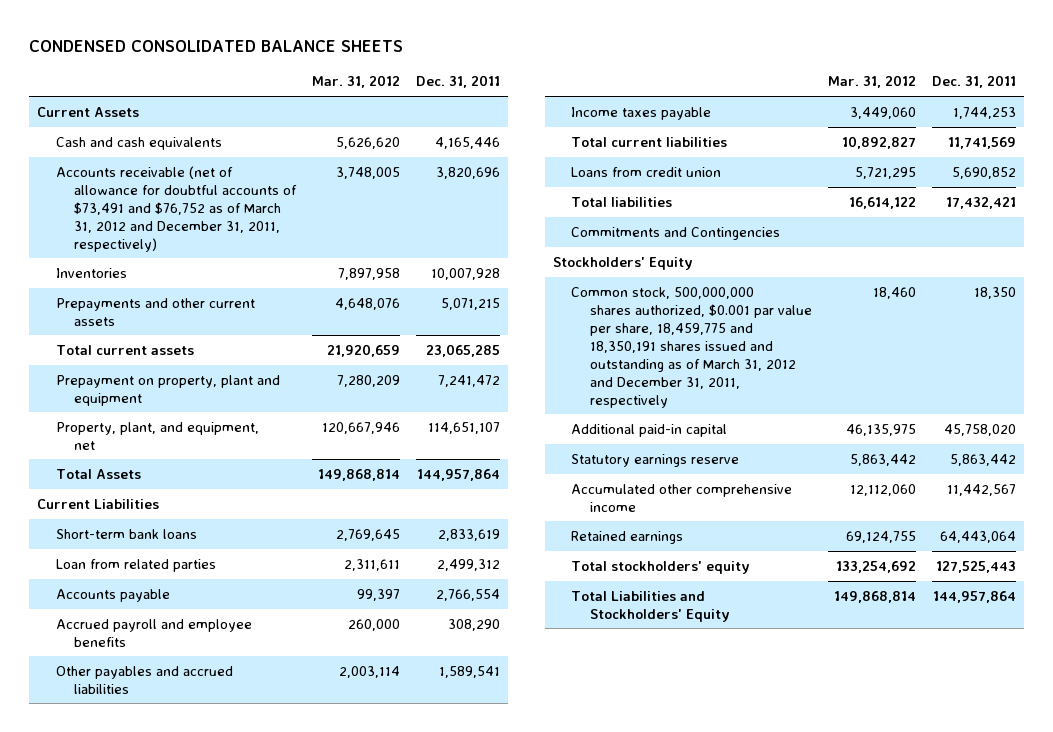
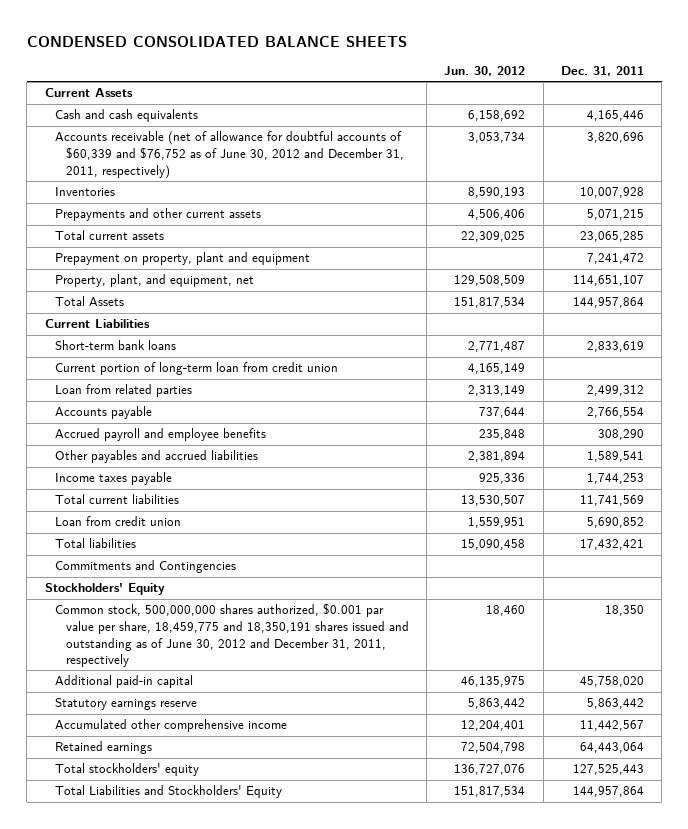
[312,75,401,89] Mar. 31, 2012 -> none
none -> [444,65,526,76] Jun. 30, 2012
[55,165,297,252] Accounts receivable (net of allowance for doubtful accounts of $73,491 and $76,752 as of March 31, 2012 and December 31, 2011, respectively) -> [55,131,404,179] Accounts receivable (net of allowance for doubtful accounts of $60,339 and $76,752 as of June 30, 2012 and December 31, 2011, respectively)
none -> [55,362,339,376] Current portion of long-term loan from credit union
[571,166,722,177] Loans from credit union -> [55,516,182,527] Loan from credit union
[571,286,812,408] Common stock, 500,000,000 shares authorized, $0.001 par value per share, 18,459,775 and 18,350,191 shares issued and outstanding as of March 31, 2012 and December 31, 2011, respectively -> [55,603,409,668] Common stock, 500,000,000 shares authorized, $0.001 par value per share, 18,459,775 and 18,350,191 shares issued and outstanding as of June 30, 2012 and December 31, 2011, respectively

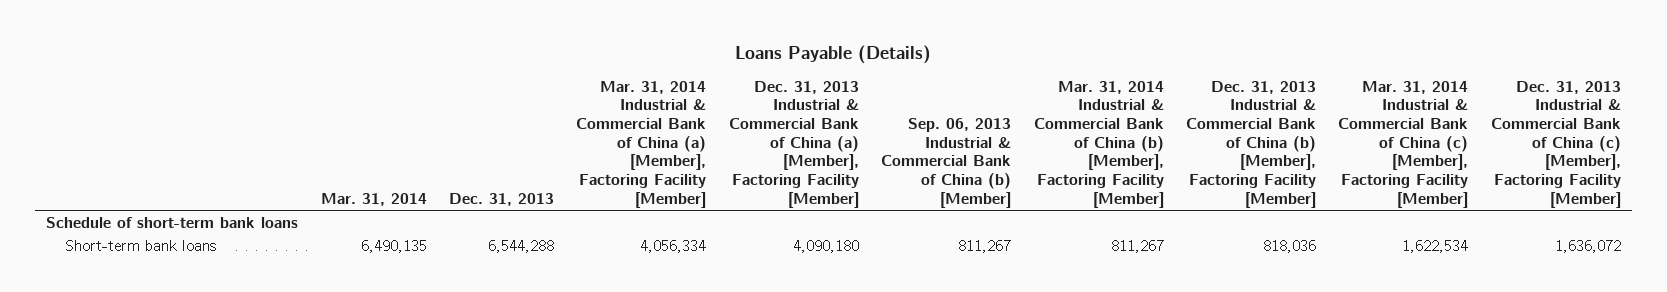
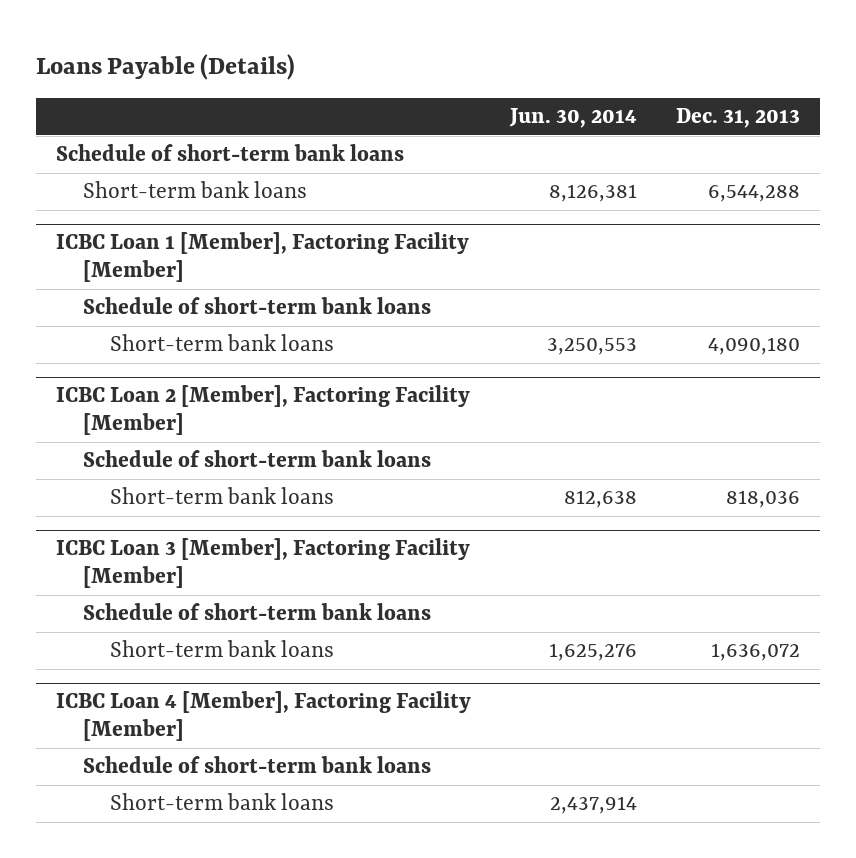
[320,192,427,206] Mar. 31, 2014 -> none
[576,80,707,208] Mar. 31, 2014 Industrial & Commercial Bank of China (a) [Member], Factoring Facility [Member] -> none
[728,80,859,208] Dec. 31, 2013 Industrial & Commercial Bank of China (a) [Member], Factoring Facility [Member] -> none
[881,118,1012,208] Sep. 06, 2013 Industrial & Commercial Bank of China (b) [Member] -> none
[1033,80,1164,208] Mar. 31, 2014 Industrial & Commercial Bank of China (b) [Member], Factoring Facility [Member] -> none
[1185,80,1316,208] Dec. 31, 2013 Industrial & Commercial Bank of China (b) [Member], Factoring Facility [Member] -> none
[1338,80,1469,208] Mar. 31, 2014 Industrial & Commercial Bank of China (c) [Member], Factoring Facility [Member] -> none
[1490,80,1621,208] Dec. 31, 2013 Industrial & Commercial Bank of China (c) [Member], Factoring Facility [Member] -> none
none -> [509,108,638,129] Jun. 30, 2014
none -> [55,232,469,283] ICBC Loan 1 [Member], Factoring Facility [Member]
none -> [82,297,431,315] Schedule of short-term bank loans
none -> [110,334,335,352] Short-term bank loans
none -> [55,385,470,436] ICBC Loan 2 [Member], Factoring Facility [Member]
none -> [82,450,431,468] Schedule of short-term bank loans
none -> [110,487,335,505] Short-term bank loans
none -> [55,538,470,589] ICBC Loan 3 [Member], Factoring Facility [Member]
none -> [82,603,431,621] Schedule of short-term bank loans
none -> [110,640,335,658] Short-term bank loans
none -> [55,691,471,742] ICBC Loan 4 [Member], Factoring Facility [Member]
none -> [82,756,431,774] Schedule of short-term bank loans
none -> [110,793,335,811] Short-term bank loans

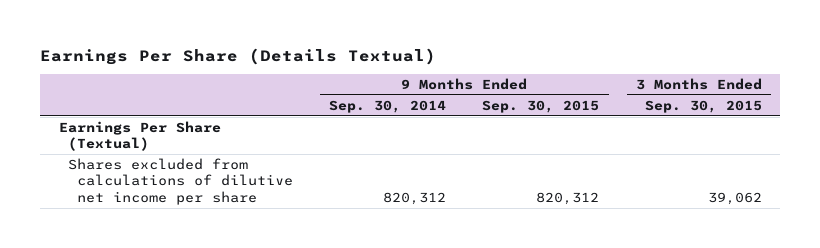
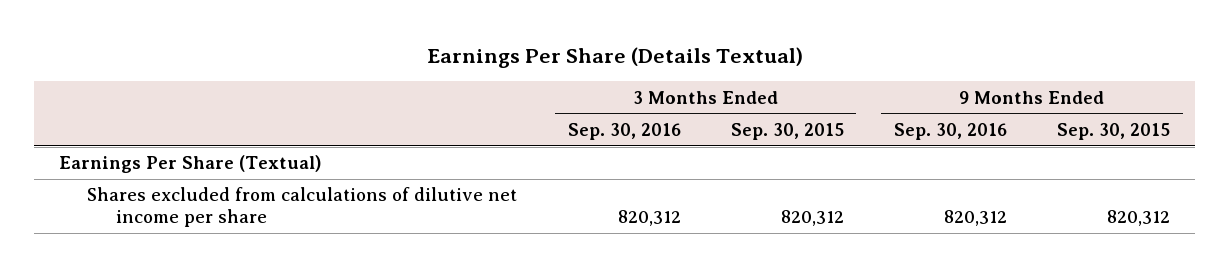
[329,99,447,113] Sep. 30, 2014 -> none
none -> [567,122,681,140] Sep. 30, 2016
none -> [894,122,1008,140] Sep. 30, 2016
[707,191,762,205] 39,062 -> [780,210,844,227] 820,312

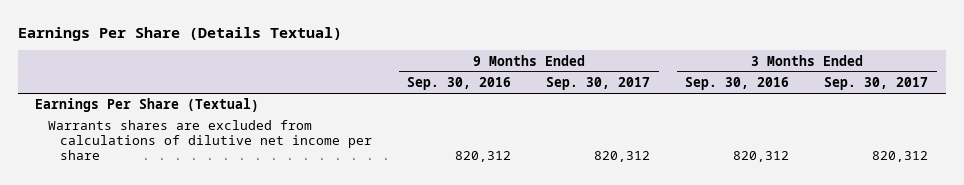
[730,122,844,140] Sep. 30, 2015 -> none
[1057,122,1171,140] Sep. 30, 2015 -> none
none -> [546,76,651,90] Sep. 30, 2017
none -> [824,76,929,90] Sep. 30, 2017
[87,187,518,228] Shares excluded from calculations of dilutive net income per share -> [47,120,373,161] Warrants shares are excluded from calculations of dilutive net income per share

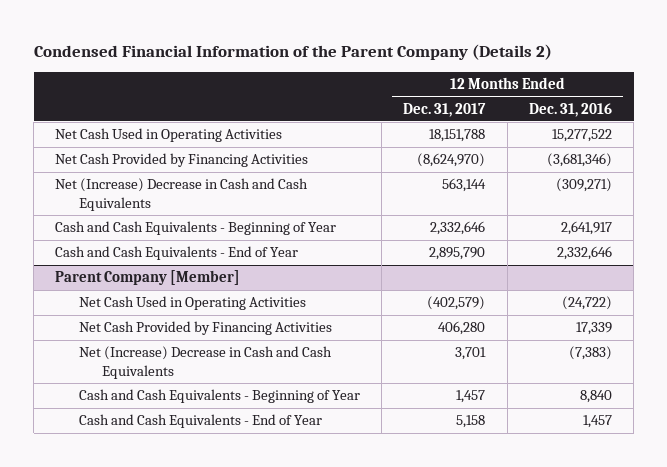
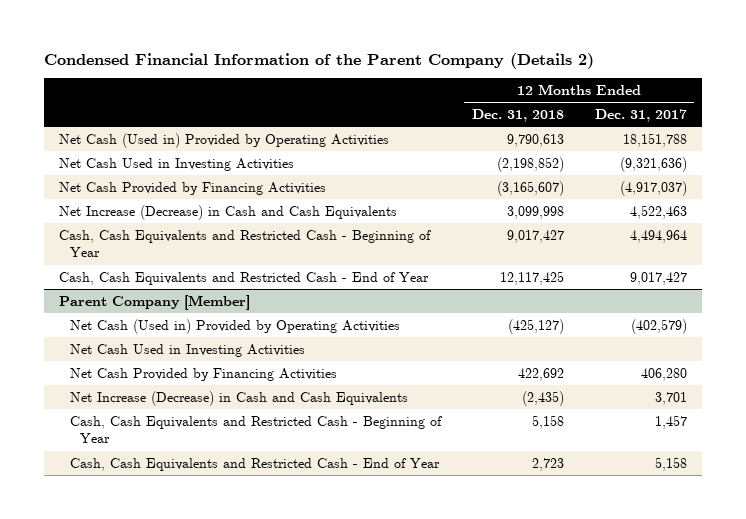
[528,102,612,117] Dec. 31, 2016 -> none
none -> [471,108,564,122] Dec. 31, 2018
[55,128,283,143] Net Cash Used in Operating Activities -> [59,132,390,148] Net Cash (Used in) Provided by Operating Activities
none -> [59,157,295,171] Net Cash Used in Investing Activities
[417,153,486,168] (8,624,970) -> [619,180,687,196] (4,917,037)
[55,178,309,211] Net (Increase) Decrease in Cash and Cash Equivalents -> [59,204,398,220] Net Increase (Decrease) in Cash and Cash Equivalents
[442,178,487,193] 563,144 -> [629,204,687,219] 4,522,463
[55,221,337,236] Cash and Cash Equivalents - Beginning of Year -> [59,229,432,258] Cash, Cash Equivalents and Restricted Cash - Beginning of Year
[430,221,486,236] 2,332,646 -> [629,229,687,243] 4,494,964
[55,246,299,261] Cash and Cash Equivalents - End of Year -> [59,271,430,285] Cash, Cash Equivalents and Restricted Cash - End of Year
[429,247,486,261] 2,895,790 -> [629,271,687,285] 9,017,427
[78,296,306,311] Net Cash Used in Operating Activities -> [69,318,400,334] Net Cash (Used in) Provided by Operating Activities
none -> [69,343,305,357] Net Cash Used in Investing Activities
[78,346,332,379] Net (Increase) Decrease in Cash and Cash Equivalents -> [69,390,408,406] Net Increase (Decrease) in Cash and Cash Equivalents
[78,389,360,404] Cash and Cash Equivalents - Beginning of Year -> [69,415,442,444] Cash, Cash Equivalents and Restricted Cash - Beginning of Year
[78,414,322,429] Cash and Cash Equivalents - End of Year -> [69,457,440,471] Cash, Cash Equivalents and Restricted Cash - End of Year

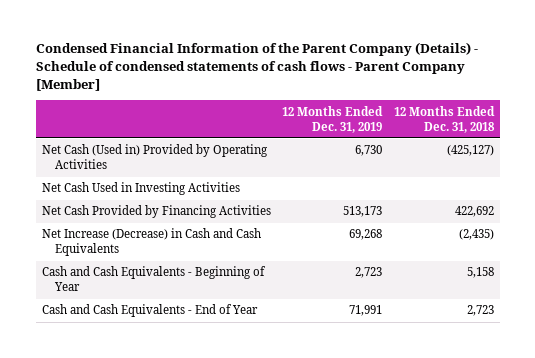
[43,52,594,69] Condensed Financial Information of the Parent Company (Details 2) -> [35,42,478,91] Condensed Financial Information of the Parent Company (Details) - Schedule of condensed statements of cash flows - Parent Company [Member]
[594,108,687,122] Dec. 31, 2017 -> none
none -> [282,105,384,133] 12 Months Ended Dec. 31, 2019
[59,132,390,148] Net Cash (Used in) Provided by Operating Activities -> none
[59,157,295,171] Net Cash Used in Investing Activities -> none
[59,181,327,195] Net Cash Provided by Financing Activities -> none
[59,204,398,220] Net Increase (Decrease) in Cash and Cash Equivalents -> none
[59,229,432,258] Cash, Cash Equivalents and Restricted Cash - Beginning of Year -> none
[59,271,430,285] Cash, Cash Equivalents and Restricted Cash - End of Year -> none
[59,294,251,310] Parent Company [Member] -> none
[69,415,442,444] Cash, Cash Equivalents and Restricted Cash - Beginning of Year -> [41,266,266,292] Cash and Cash Equivalents - Beginning of Year
[69,457,440,471] Cash, Cash Equivalents and Restricted Cash - End of Year -> [41,304,258,318] Cash and Cash Equivalents - End of Year

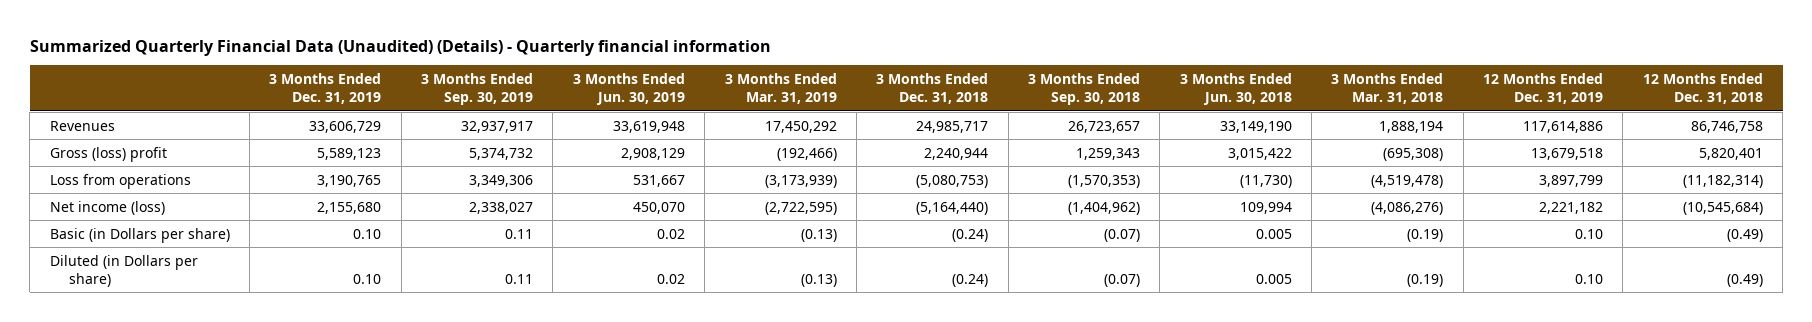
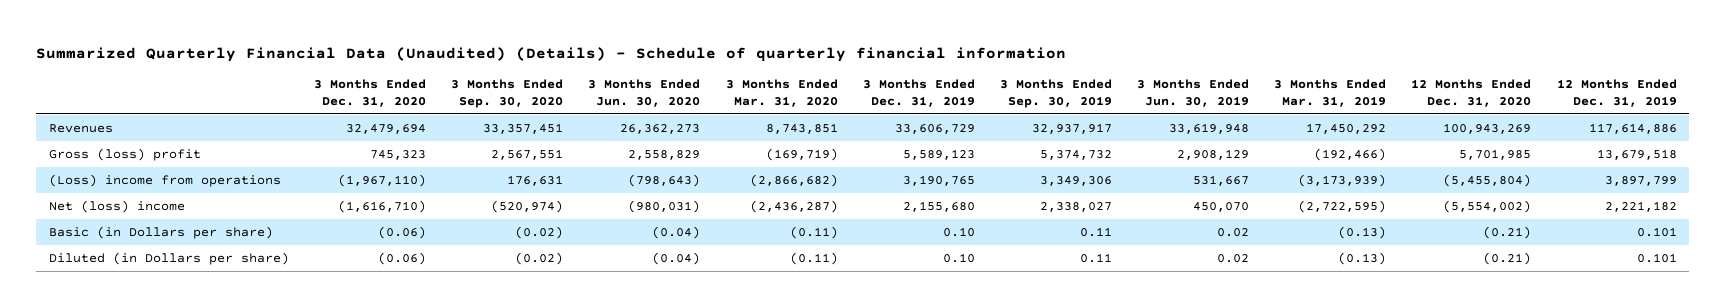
[29,39,771,56] Summarized Quarterly Financial Data (Unaudited) (Details) - Quarterly financial information -> [36,46,1067,62] Summarized Quarterly Financial Data (Unaudited) (Details) - Schedule of quarterly financial information
[876,73,989,105] 3 Months Ended Dec. 31, 2018 -> none
[1027,73,1140,106] 3 Months Ended Sep. 30, 2018 -> none
[1179,73,1292,106] 3 Months Ended Jun. 30, 2018 -> none
[1331,73,1444,105] 3 Months Ended Mar. 31, 2018 -> none
[1642,73,1763,105] 12 Months Ended Dec. 31, 2018 -> none
none -> [314,79,427,107] 3 Months Ended Dec. 31, 2020
none -> [451,79,564,108] 3 Months Ended Sep. 30, 2020
none -> [588,79,701,107] 3 Months Ended Jun. 30, 2020
none -> [725,79,838,107] 3 Months Ended Mar. 31, 2020
none -> [1411,79,1532,107] 12 Months Ended Dec. 31, 2020
[49,173,191,189] Loss from operations -> [48,173,281,187] (Loss) income from operations
[49,200,165,215] Net income (loss) -> [48,199,185,213] Net (loss) income
[1575,228,1604,239] 0.10 -> [1636,226,1677,237] 0.101
[1575,273,1604,284] 0.10 -> [1636,252,1677,263] 0.101

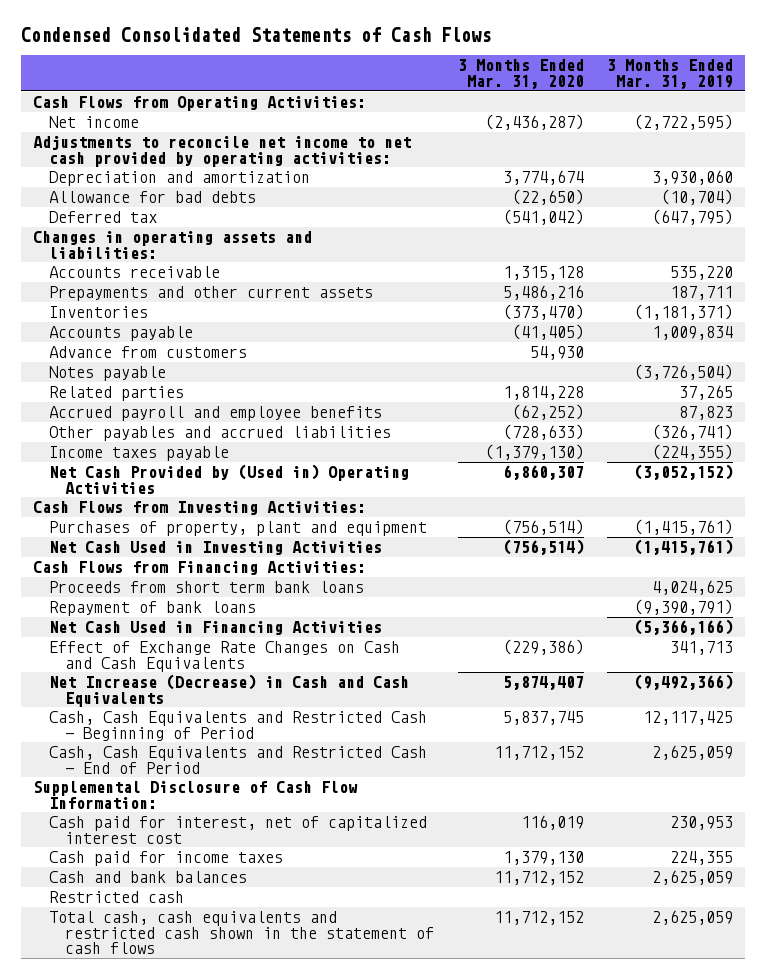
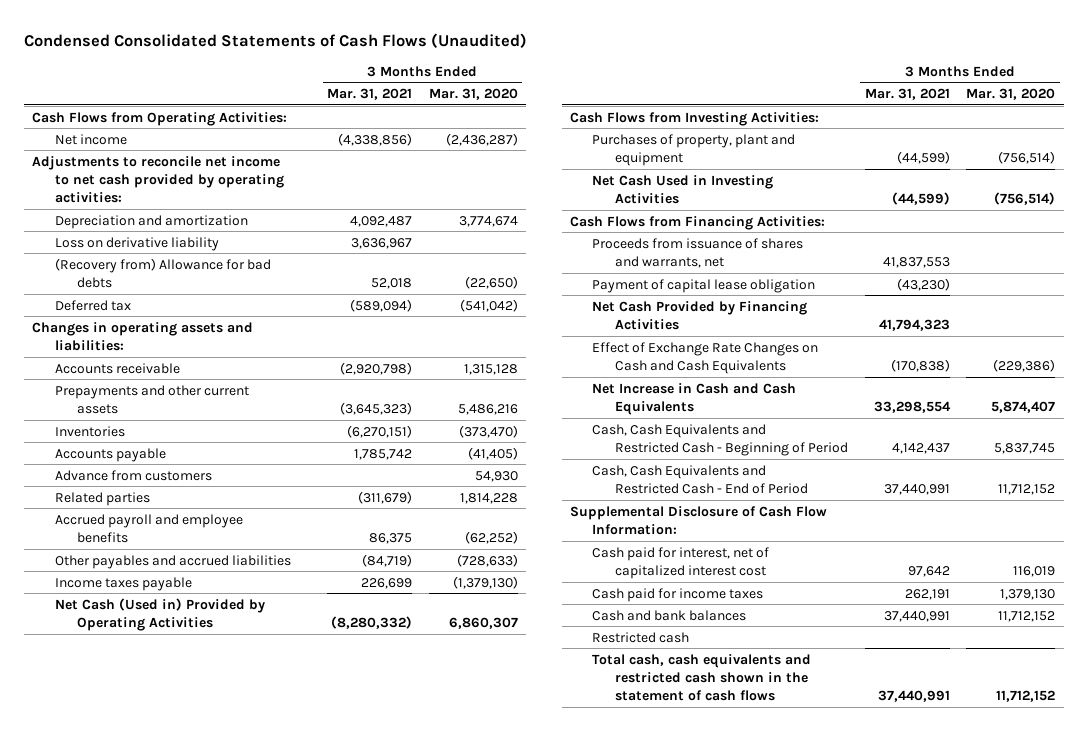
[20,26,491,42] Condensed Consolidated Statements of Cash Flows -> [24,33,528,49] Condensed Consolidated Statements of Cash Flows (Unaudited)
[607,59,734,89] 3 Months Ended Mar. 31, 2019 -> none
none -> [327,88,413,101] Mar. 31, 2021
none -> [54,236,219,251] Loss on derivative liability
[49,191,257,204] Allowance for bad debts -> [54,257,271,288] (Recovery from) Allowance for bad debts
[49,366,167,382] Notes payable -> none
[49,464,410,494] Net Cash Provided by (Used in) Operating Activities -> [54,597,265,631] Net Cash (Used in) Provided by Operating Activities
[49,581,365,594] Proceeds from short term bank loans -> none
[49,601,257,617] Repayment of bank loans -> none
none -> [592,237,804,268] Proceeds from issuance of shares and warrants, net
none -> [592,278,816,293] Payment of capital lease obligation
[49,621,383,636] Net Cash Used in Financing Activities -> [592,300,808,330] Net Cash Provided by Financing Activities
[49,674,410,707] Net Increase (Decrease) in Cash and Cash Equivalents -> [592,382,797,415] Net Increase in Cash and Cash Equivalents

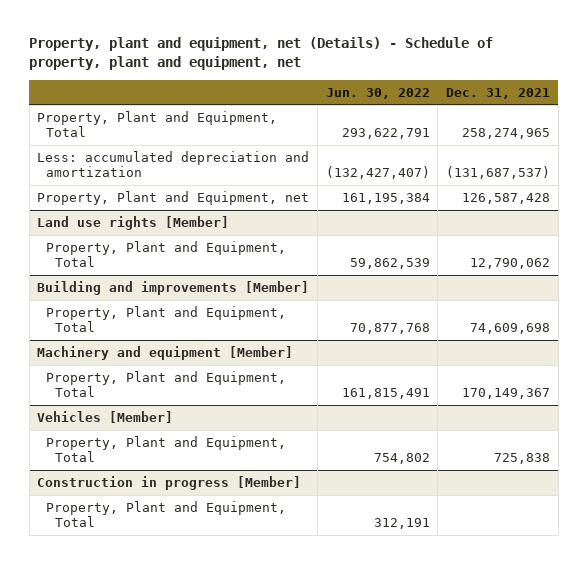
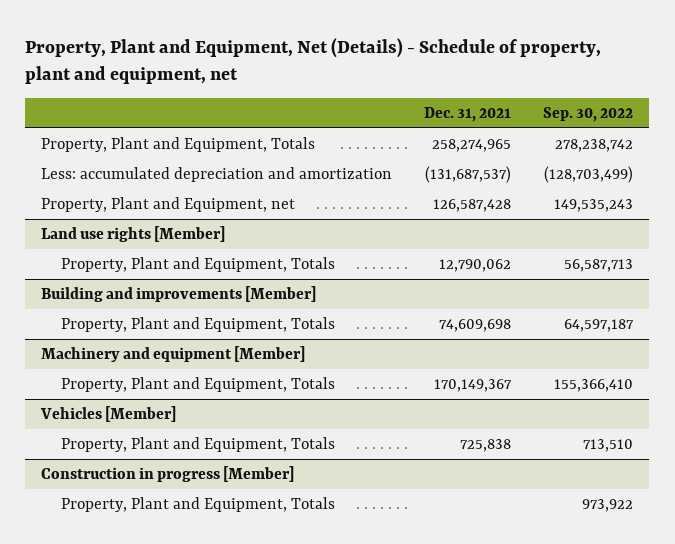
[29,37,494,71] Property, plant and equipment, net (Details) - Schedule of property, plant and equipment, net -> [25,37,602,85] Property, Plant and Equipment, Net (Details) - Schedule of property, plant and equipment, net
[325,87,430,99] Jun. 30, 2022 -> none
none -> [543,106,634,122] Sep. 30, 2022
[37,110,278,138] Property, Plant and Equipment, Total -> [41,136,316,152] Property, Plant and Equipment, Totals
[46,240,287,268] Property, Plant and Equipment, Total -> [60,256,335,272] Property, Plant and Equipment, Totals
[46,305,287,333] Property, Plant and Equipment, Total -> [60,316,335,332] Property, Plant and Equipment, Totals
[46,370,287,398] Property, Plant and Equipment, Total -> [60,376,335,392] Property, Plant and Equipment, Totals
[46,435,287,463] Property, Plant and Equipment, Total -> [60,436,335,452] Property, Plant and Equipment, Totals
[46,500,287,528] Property, Plant and Equipment, Total -> [60,496,335,512] Property, Plant and Equipment, Totals

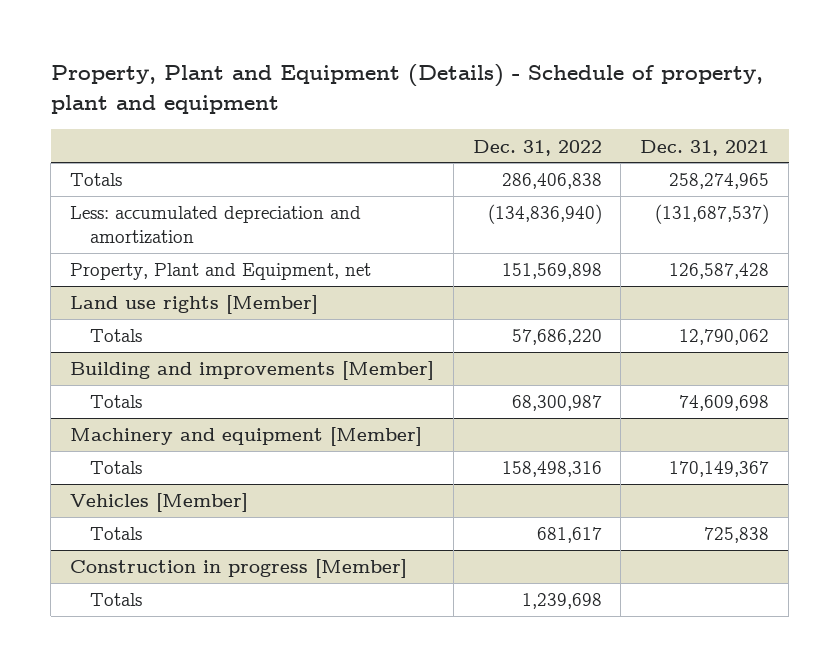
[25,37,602,85] Property, Plant and Equipment, Net (Details) - Schedule of property, plant and equipment, net -> [50,64,763,115] Property, Plant and Equipment (Details) - Schedule of property, plant and equipment
[543,106,634,122] Sep. 30, 2022 -> none
none -> [472,139,602,156] Dec. 31, 2022
[41,136,316,152] Property, Plant and Equipment, Totals -> [69,173,122,187] Totals
[60,256,335,272] Property, Plant and Equipment, Totals -> [90,329,143,343] Totals
[60,316,335,332] Property, Plant and Equipment, Totals -> [90,395,143,409] Totals
[60,376,335,392] Property, Plant and Equipment, Totals -> [90,461,143,475] Totals
[60,436,335,452] Property, Plant and Equipment, Totals -> [90,527,143,541] Totals
[60,496,335,512] Property, Plant and Equipment, Totals -> [90,593,143,607] Totals

